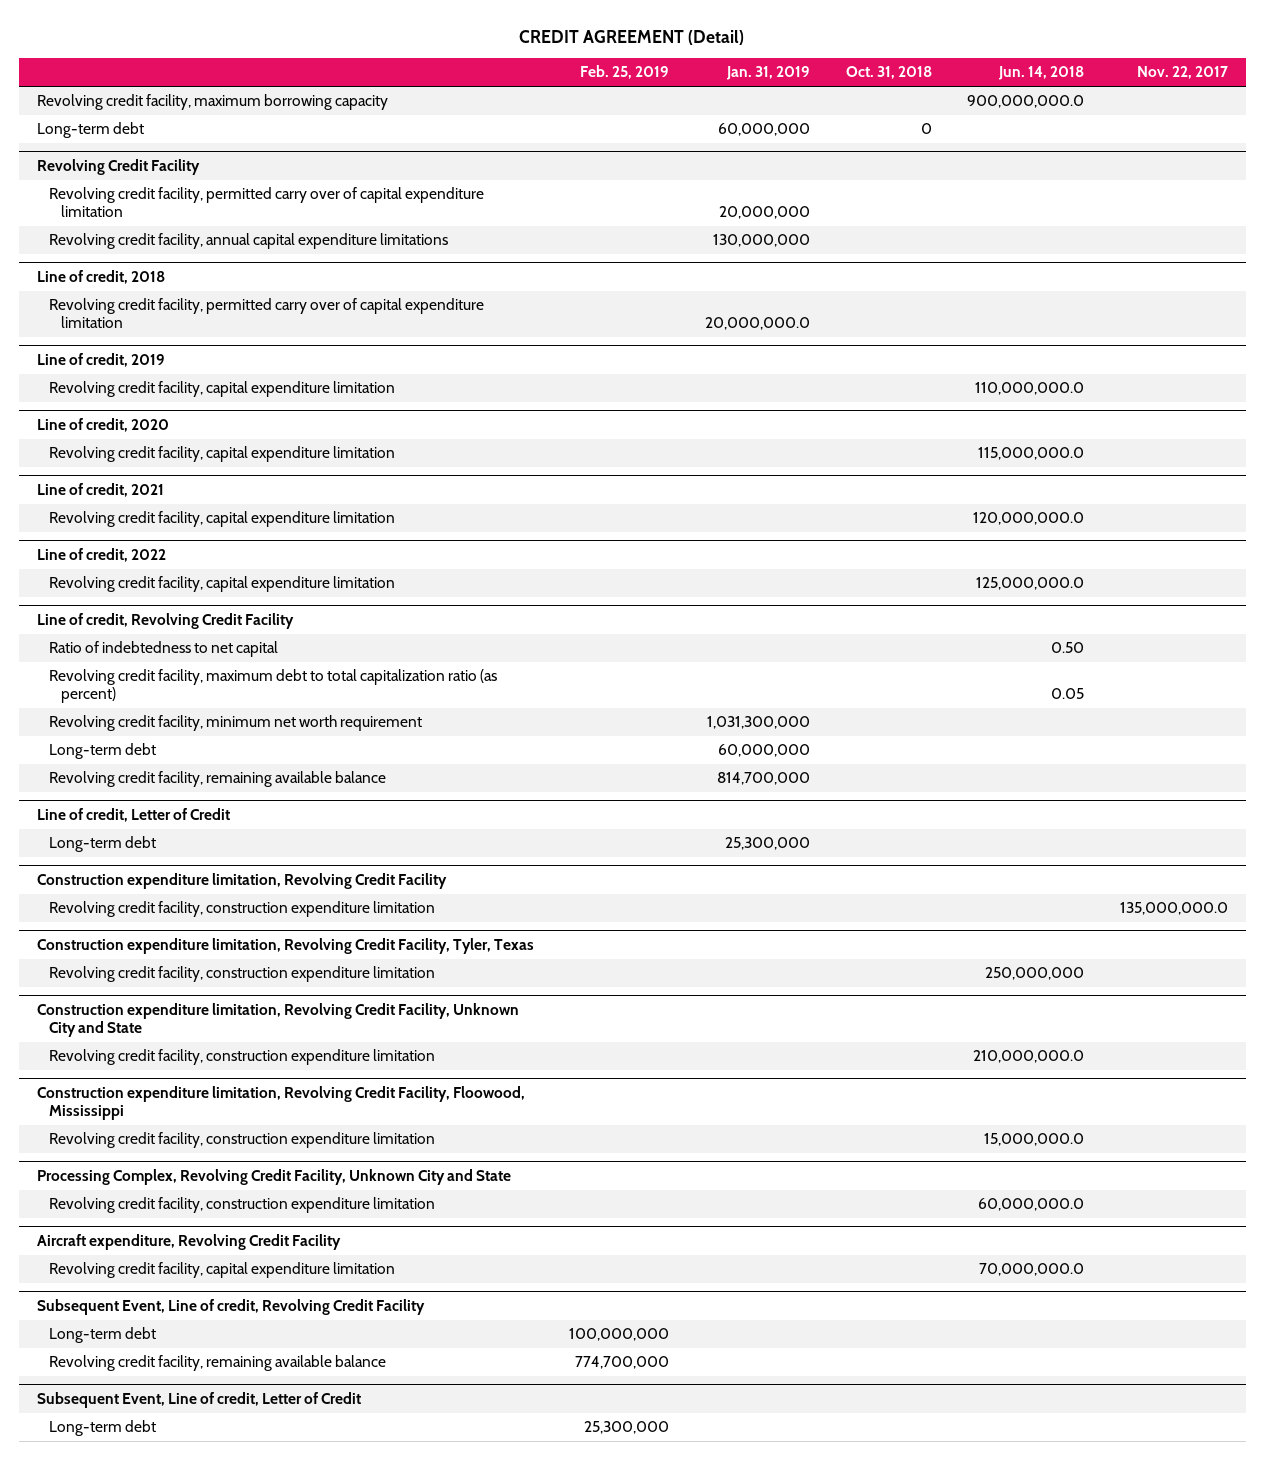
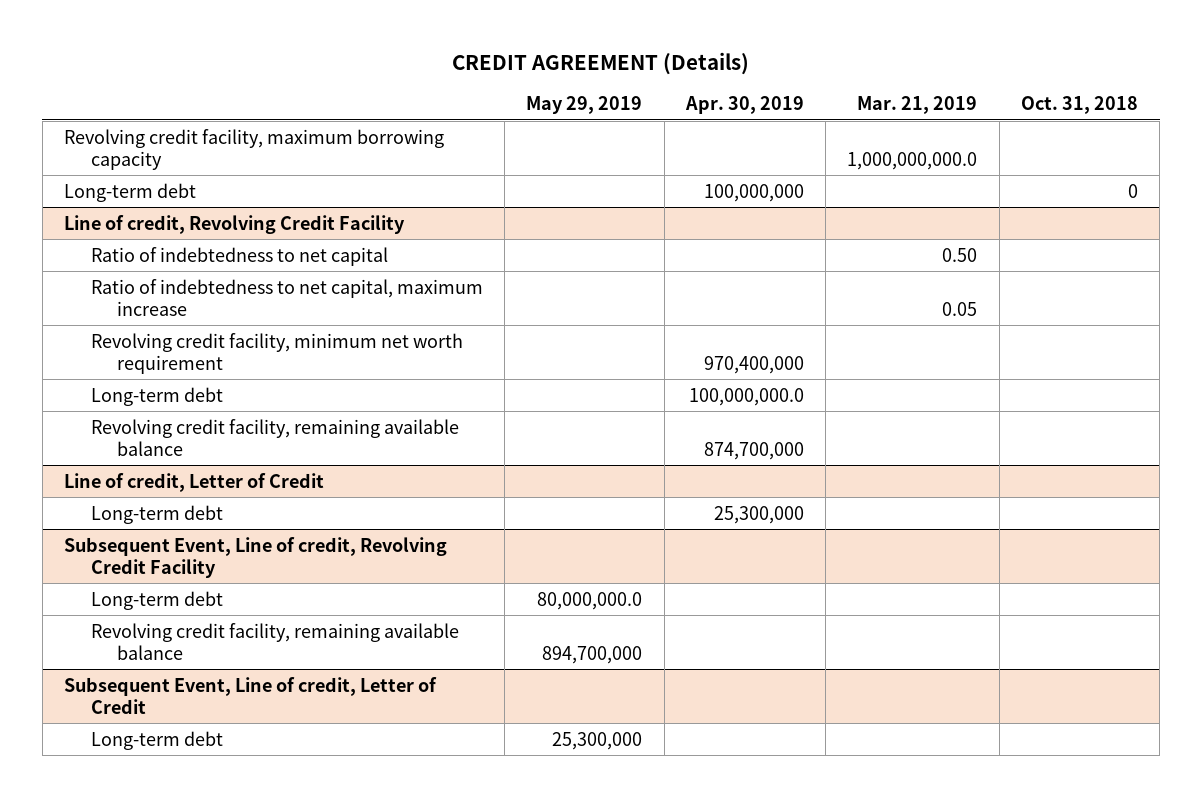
[519,29,745,45] CREDIT AGREEMENT (Detail) -> [451,51,749,75] CREDIT AGREEMENT (Details)
[580,65,670,80] Feb. 25, 2019 -> none
[726,66,811,81] Jan. 31, 2019 -> none
[998,66,1085,81] Jun. 14, 2018 -> none
[1137,66,1229,80] Nov. 22, 2017 -> none
none -> [526,96,643,115] May 29, 2019
none -> [684,96,804,115] Apr. 30, 2019
none -> [857,96,978,115] Mar. 21, 2019
[36,159,200,176] Revolving Credit Facility -> none
[48,187,484,218] Revolving credit facility, permitted carry over of capital expenditure limitation -> none
[48,233,448,250] Revolving credit facility, annual capital expenditure limitations -> none
[36,270,165,285] Line of credit, 2018 -> none
[48,298,484,329] Revolving credit facility, permitted carry over of capital expenditure limitation -> none
[36,353,165,368] Line of credit, 2019 -> none
[48,381,395,398] Revolving credit facility, capital expenditure limitation -> none
[36,418,169,433] Line of credit, 2020 -> none
[48,446,395,463] Revolving credit facility, capital expenditure limitation -> none
[36,483,164,498] Line of credit, 2021 -> none
[48,511,395,528] Revolving credit facility, capital expenditure limitation -> none
[36,548,166,563] Line of credit, 2022 -> none
[48,576,395,593] Revolving credit facility, capital expenditure limitation -> none
[48,669,497,704] Revolving credit facility, maximum debt to total capitalization ratio (as percent) -> [90,278,483,316] Ratio of indebtedness to net capital, maximum increase
[36,873,447,890] Construction expenditure limitation, Revolving Credit Facility -> none
[48,901,435,918] Revolving credit facility, construction expenditure limitation -> none
[36,938,534,955] Construction expenditure limitation, Revolving Credit Facility, Tyler, Texas -> none
[48,966,435,983] Revolving credit facility, construction expenditure limitation -> none
[36,1003,519,1038] Construction expenditure limitation, Revolving Credit Facility, Unknown City and State -> none
[48,1049,435,1066] Revolving credit facility, construction expenditure limitation -> none
[36,1086,525,1121] Construction expenditure limitation, Revolving Credit Facility, Floowood, Mississippi -> none
[48,1132,435,1149] Revolving credit facility, construction expenditure limitation -> none
[36,1169,511,1186] Processing Complex, Revolving Credit Facility, Unknown City and State -> none
[48,1197,435,1214] Revolving credit facility, construction expenditure limitation -> none
[36,1234,341,1251] Aircraft expenditure, Revolving Credit Facility -> none
[48,1262,395,1279] Revolving credit facility, capital expenditure limitation -> none

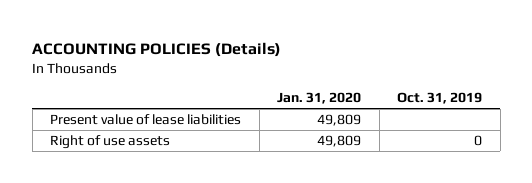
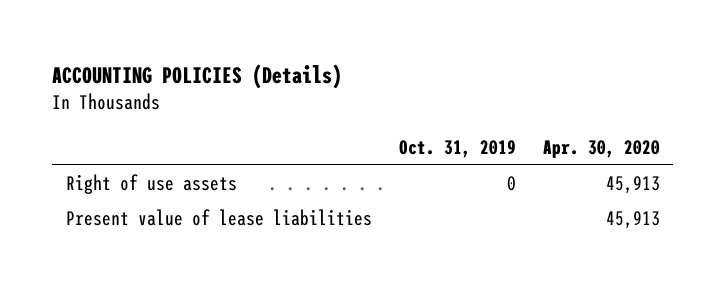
[277,92,362,105] Jan. 31, 2020 -> none
none -> [542,139,660,158] Apr. 30, 2020
[50,114,242,126] Present value of lease liabilities -> [65,208,372,226] Present value of lease liabilities

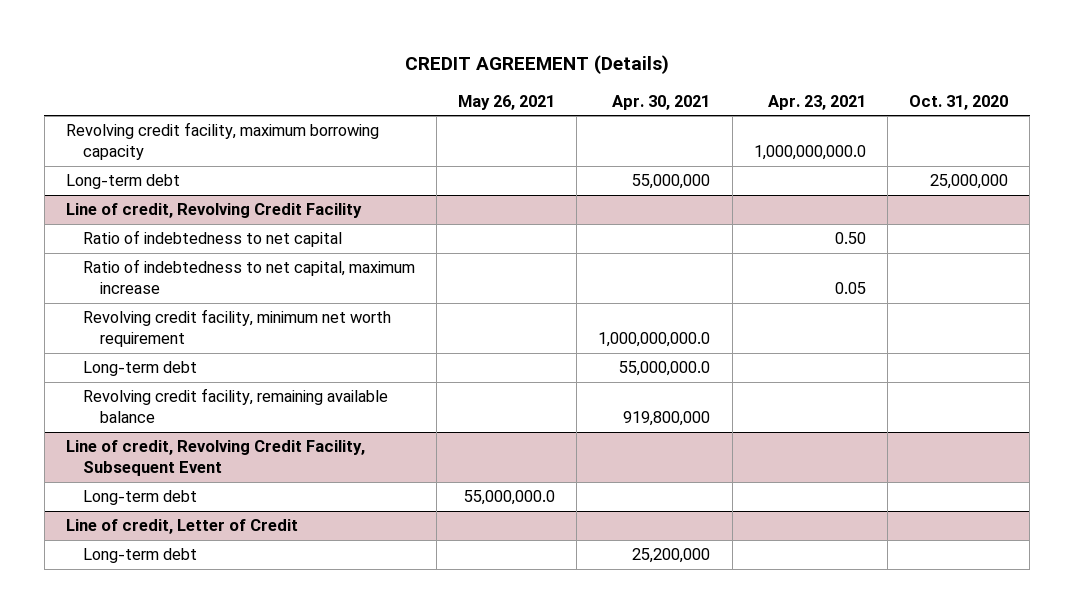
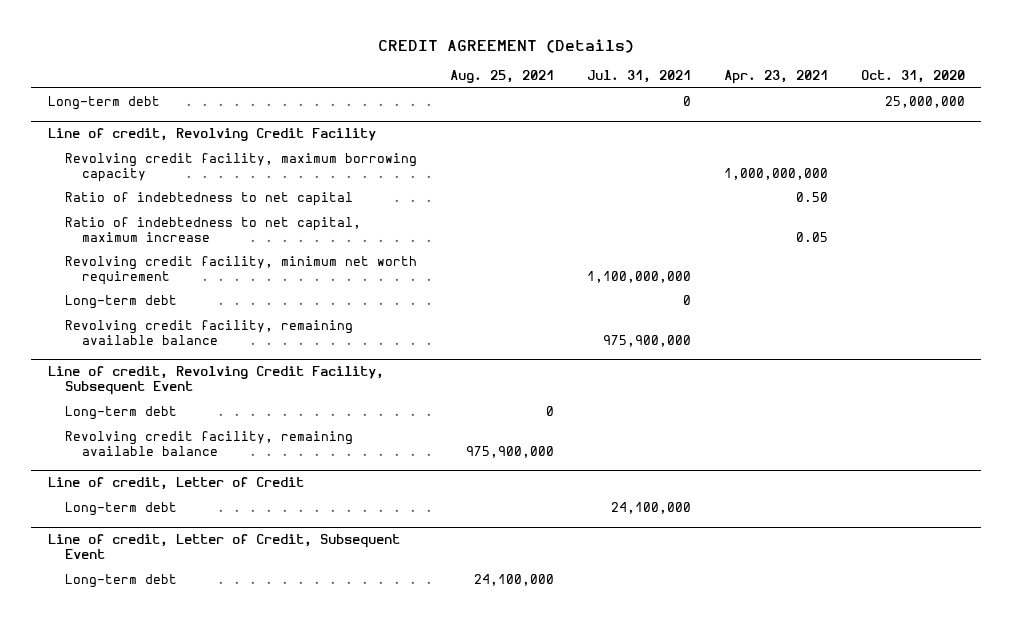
[458,94,556,110] May 26, 2021 -> none
[612,94,711,110] Apr. 30, 2021 -> none
none -> [449,70,554,84] Aug. 25, 2021
none -> [586,70,691,84] Jul. 31, 2021
[65,122,379,161] Revolving credit facility, maximum borrowing capacity -> none
none -> [64,153,417,182] Revolving credit facility, maximum borrowing capacity
none -> [64,431,353,456] Revolving credit facility, remaining available balance
none -> [47,534,400,560] Line of credit, Letter of Credit, Subsequent Event
none -> [64,574,177,589] Long-term debt

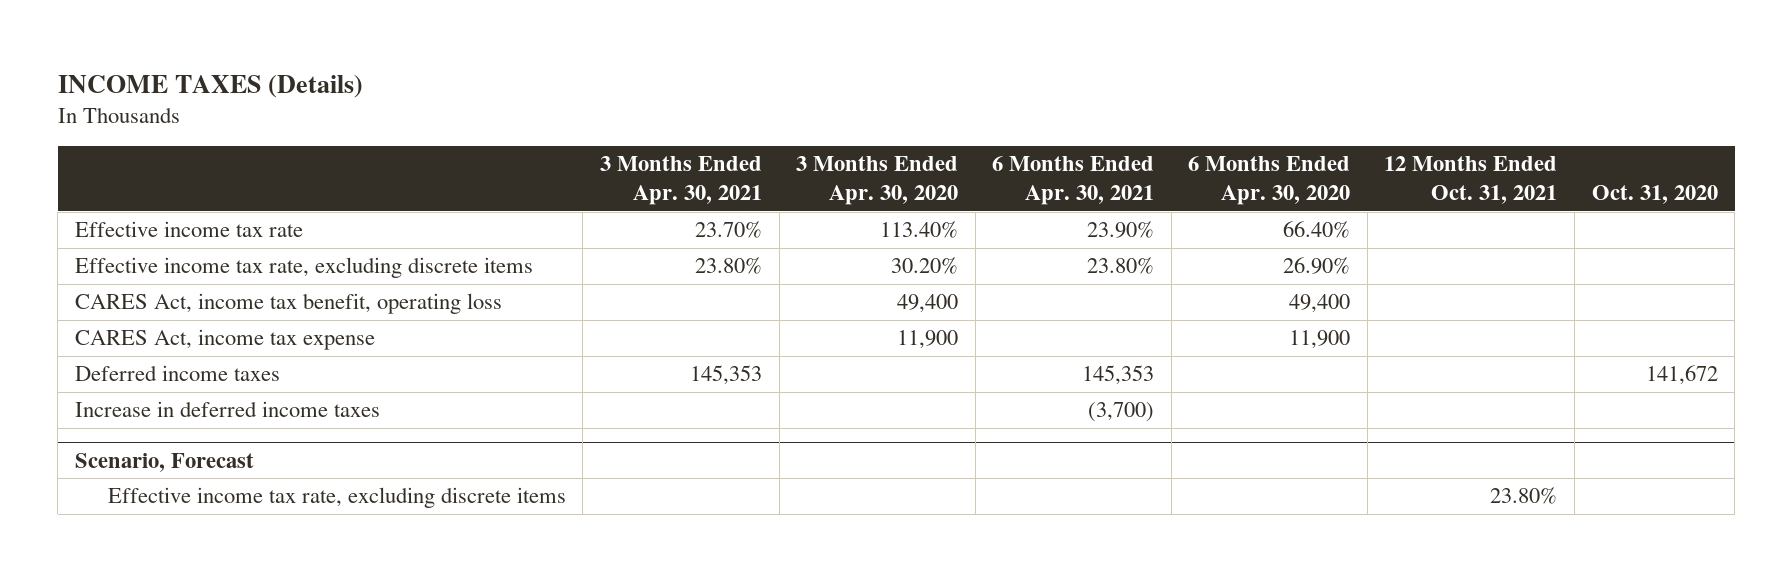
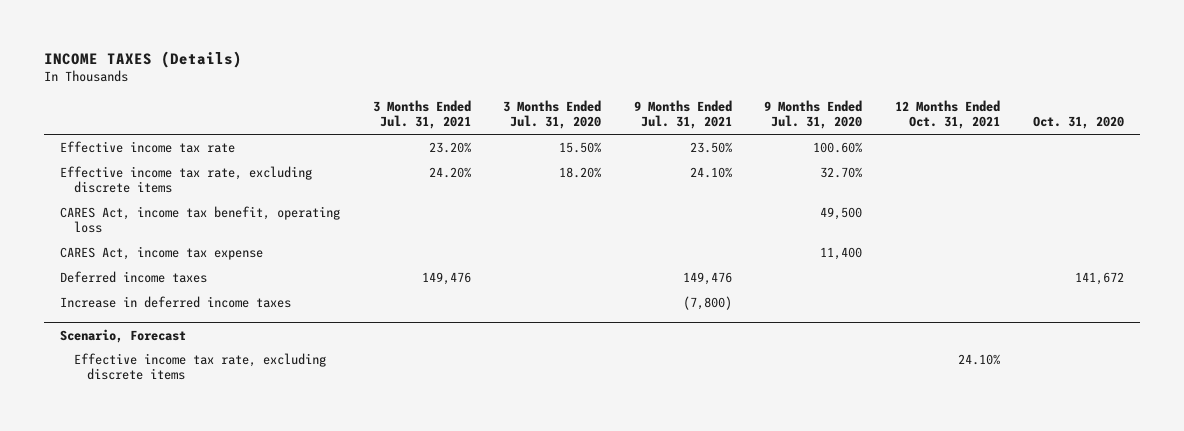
[599,156,762,206] 3 Months Ended Apr. 30, 2021 -> none
[796,156,959,206] 3 Months Ended Apr. 30, 2020 -> none
[992,156,1155,206] 6 Months Ended Apr. 30, 2021 -> none
[1188,156,1351,206] 6 Months Ended Apr. 30, 2020 -> none
none -> [372,100,471,130] 3 Months Ended Jul. 31, 2021
none -> [503,100,602,130] 3 Months Ended Jul. 31, 2020
none -> [633,100,732,130] 9 Months Ended Jul. 31, 2021
none -> [764,100,863,130] 9 Months Ended Jul. 31, 2020
[1490,487,1558,505] 23.80% -> [958,353,1001,365] 24.10%

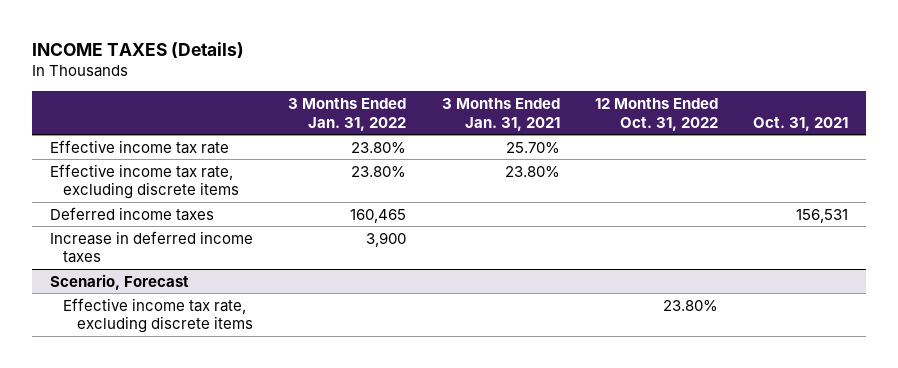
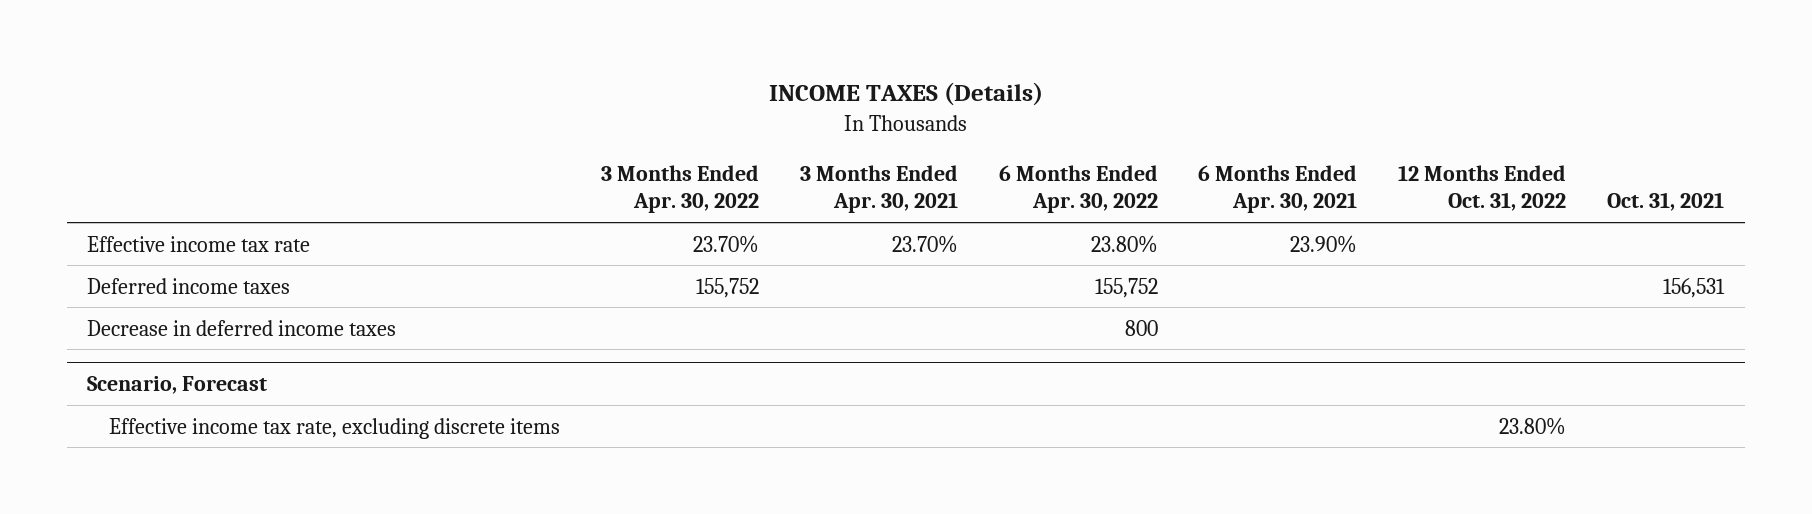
[288,98,407,131] 3 Months Ended Jan. 31, 2022 -> none
[441,98,560,131] 3 Months Ended Jan. 31, 2021 -> none
none -> [600,165,759,214] 3 Months Ended Apr. 30, 2022
none -> [799,165,958,214] 3 Months Ended Apr. 30, 2021
none -> [998,165,1158,214] 6 Months Ended Apr. 30, 2022
none -> [1198,165,1358,214] 6 Months Ended Apr. 30, 2021
[50,163,240,200] Effective income tax rate, excluding discrete items -> none
[50,230,254,264] Increase in deferred income taxes -> [87,319,397,336] Decrease in deferred income taxes

